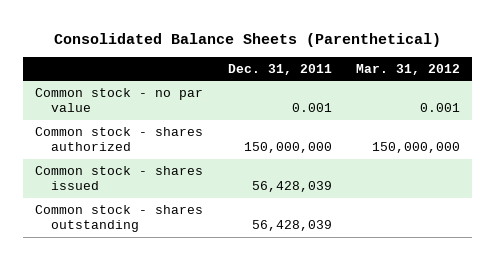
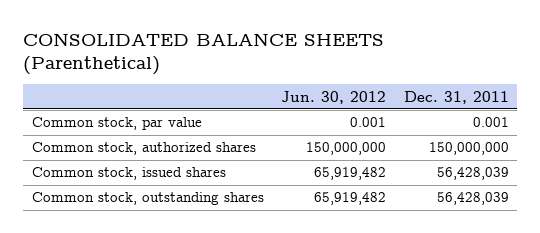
[53,32,441,47] Consolidated Balance Sheets (Parenthetical) -> [22,33,384,76] CONSOLIDATED BALANCE SHEETS (Parenthetical)
[355,63,460,75] Mar. 31, 2012 -> none
none -> [281,90,387,104] Jun. 30, 2012
[35,87,204,113] Common stock - no par value -> [31,117,202,131] Common stock, par value
[35,126,204,152] Common stock - shares authorized -> [31,142,256,156] Common stock, authorized shares
[35,165,204,191] Common stock - shares issued -> [31,167,226,181] Common stock, issued shares
[35,204,204,233] Common stock - shares outstanding -> [31,192,264,206] Common stock, outstanding shares

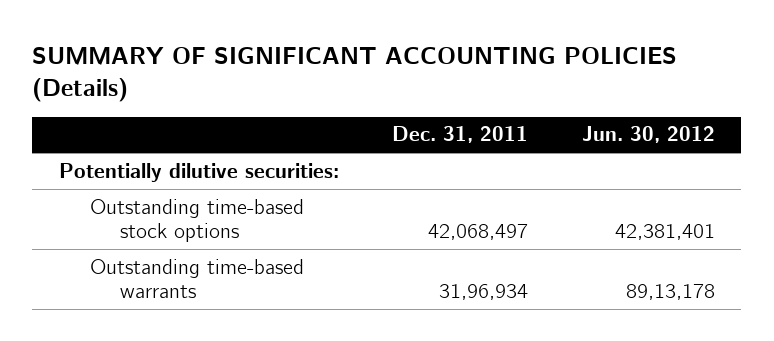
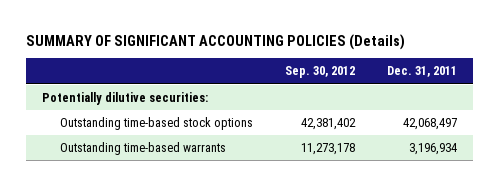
[581,126,715,144] Jun. 30, 2012 -> none
none -> [285,66,356,79] Sep. 30, 2012
[439,284,529,301] 31,96,934 -> [409,143,458,156] 3,196,934

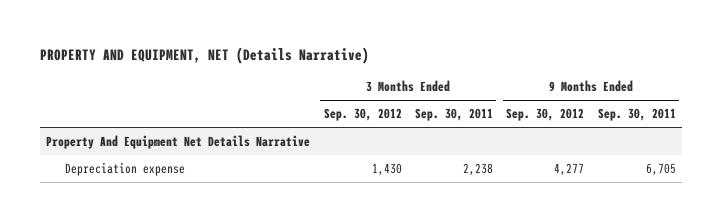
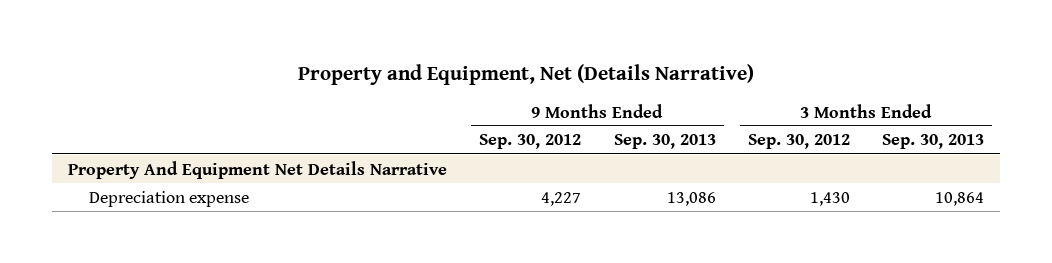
[39,47,369,65] PROPERTY AND EQUIPMENT, NET (Details Narrative) -> [298,64,755,86] Property and Equipment, Net (Details Narrative)
[415,108,494,122] Sep. 30, 2011 -> none
[597,108,676,122] Sep. 30, 2011 -> none
none -> [613,134,716,150] Sep. 30, 2013
none -> [881,134,984,150] Sep. 30, 2013
[554,163,585,177] 4,277 -> [541,191,582,206] 4,227

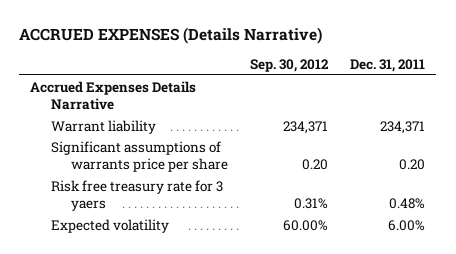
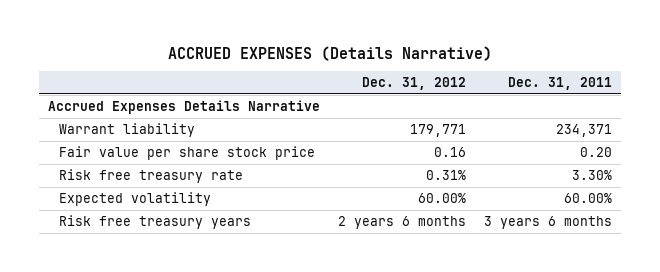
[250,59,330,73] Sep. 30, 2012 -> none
none -> [361,76,466,90] Dec. 31, 2012
[50,140,228,172] Significant assumptions of warrants price per share -> none
none -> [59,145,316,160] Fair value per share stock price
[50,179,223,211] Risk free treasury rate for 3 yaers -> [59,168,244,183] Risk free treasury rate
[389,197,426,209] 0.48% -> [571,169,612,180] 3.30%
[388,219,426,231] 6.00% -> [563,192,612,203] 60.00%
none -> [59,214,252,229] Risk free treasury years

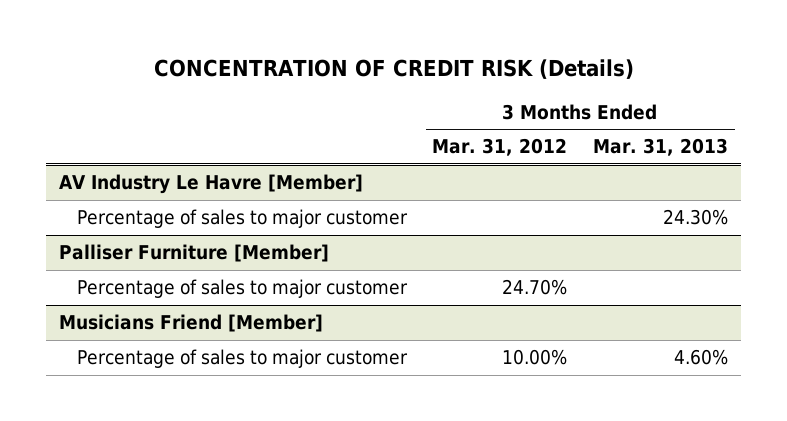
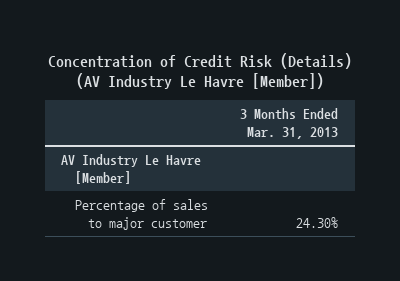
[153,58,634,79] CONCENTRATION OF CREDIT RISK (Details) -> [47,52,352,90] Concentration of Credit Risk (Details) (AV Industry Le Havre [Member])
[432,138,568,157] Mar. 31, 2012 -> none
[59,244,330,263] Palliser Furniture [Member] -> none
[76,279,408,299] Percentage of sales to major customer -> none
[59,314,324,333] Musicians Friend [Member] -> none
[76,349,408,369] Percentage of sales to major customer -> none

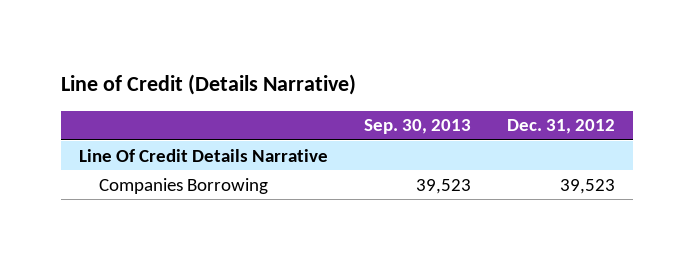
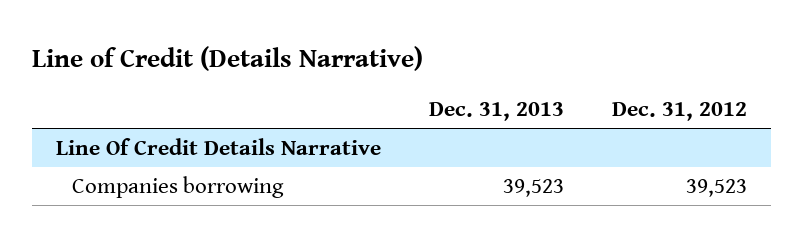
[364,119,472,135] Sep. 30, 2013 -> none
none -> [428,102,564,122] Dec. 31, 2013
[98,177,268,194] Companies Borrowing -> [72,176,285,199] Companies borrowing

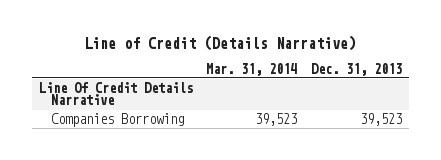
[612,102,748,122] Dec. 31, 2012 -> none
none -> [206,62,298,76] Mar. 31, 2014
[72,176,285,199] Companies borrowing -> [50,112,184,127] Companies Borrowing

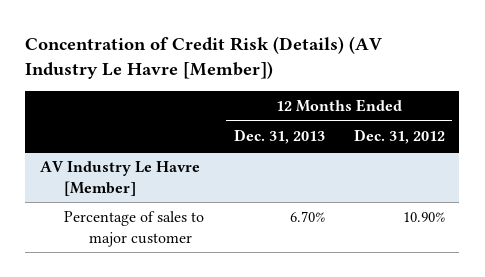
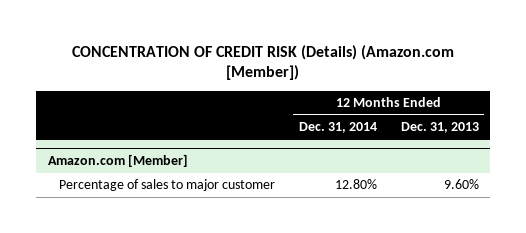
[25,36,383,79] Concentration of Credit Risk (Details) (AV Industry Le Havre [Member]) -> [72,44,455,81] CONCENTRATION OF CREDIT RISK (Details) (Amazon.com [Member])
[353,129,445,145] Dec. 31, 2012 -> none
none -> [298,122,377,134] Dec. 31, 2014
[40,161,201,196] AV Industry Le Havre [Member] -> none
none -> [47,154,188,168] Amazon.com [Member]
[289,211,325,223] 6.70% -> [443,179,479,190] 9.60%

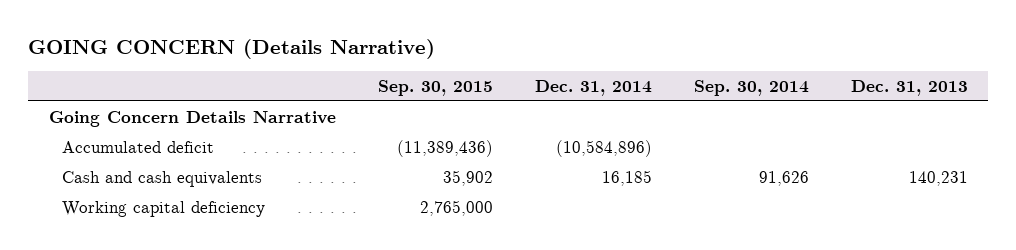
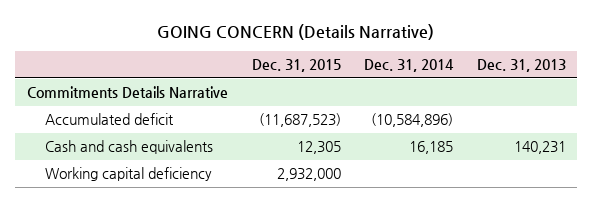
[377,79,493,96] Sep. 30, 2015 -> none
[693,79,809,96] Sep. 30, 2014 -> none
none -> [251,59,341,73] Dec. 31, 2015
[48,110,336,127] Going Concern Details Narrative -> [26,86,228,99] Commitments Details Narrative

